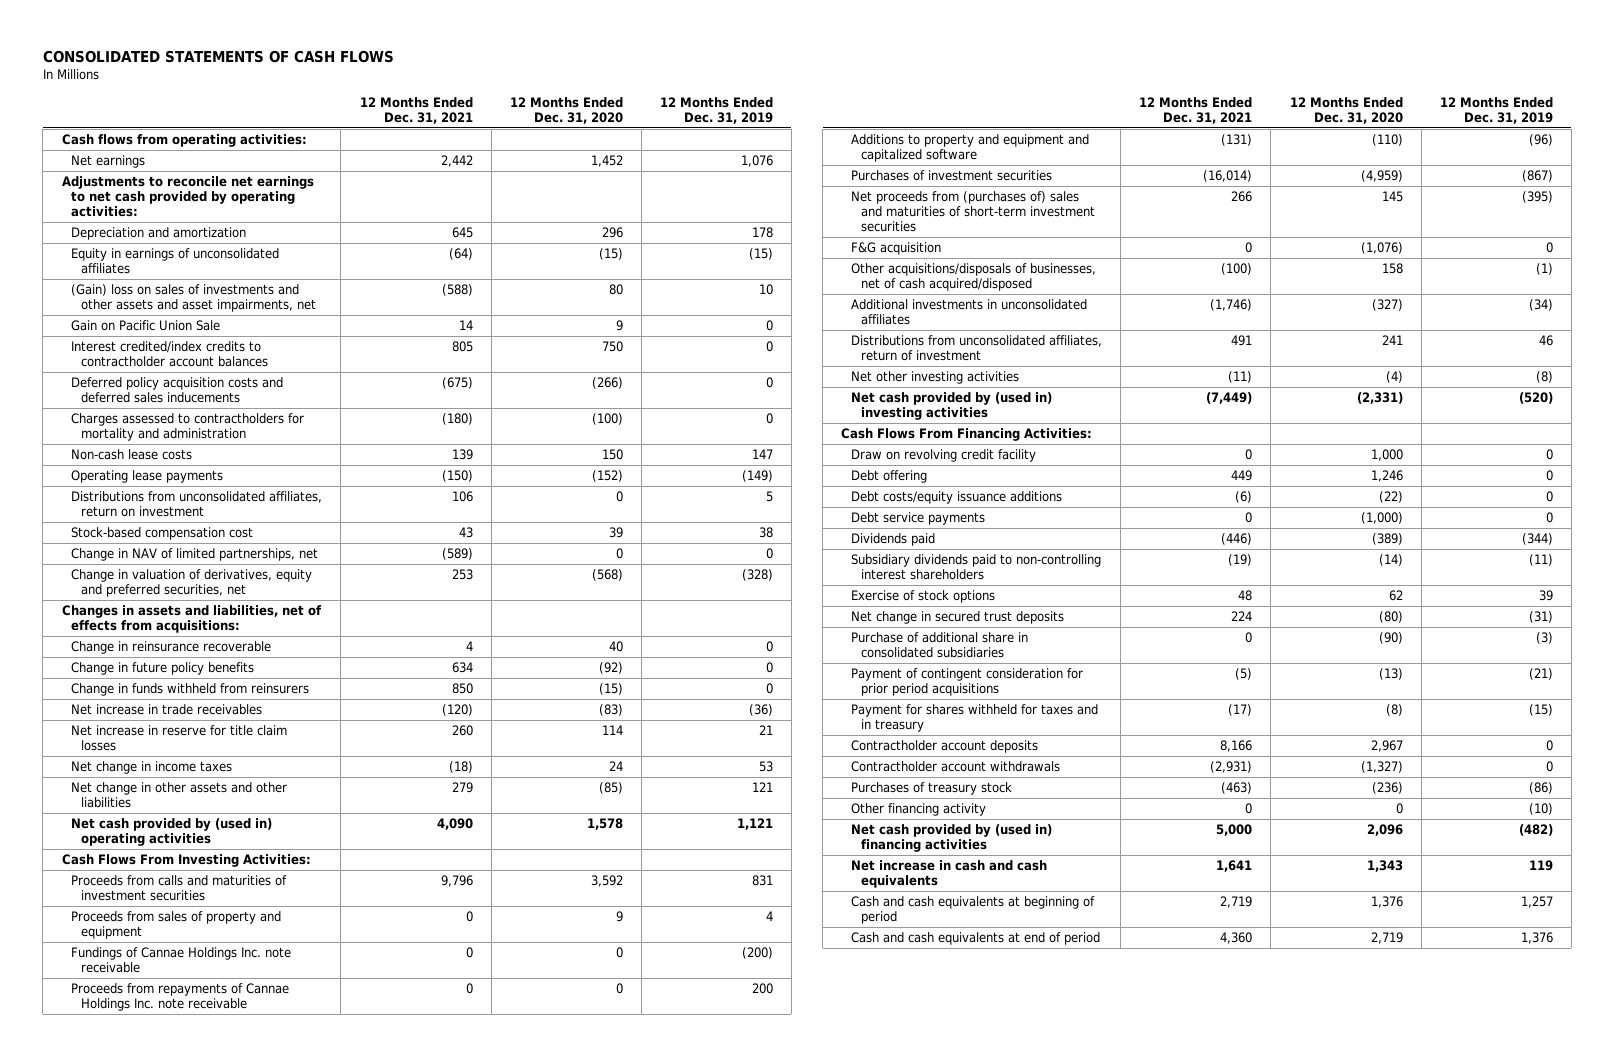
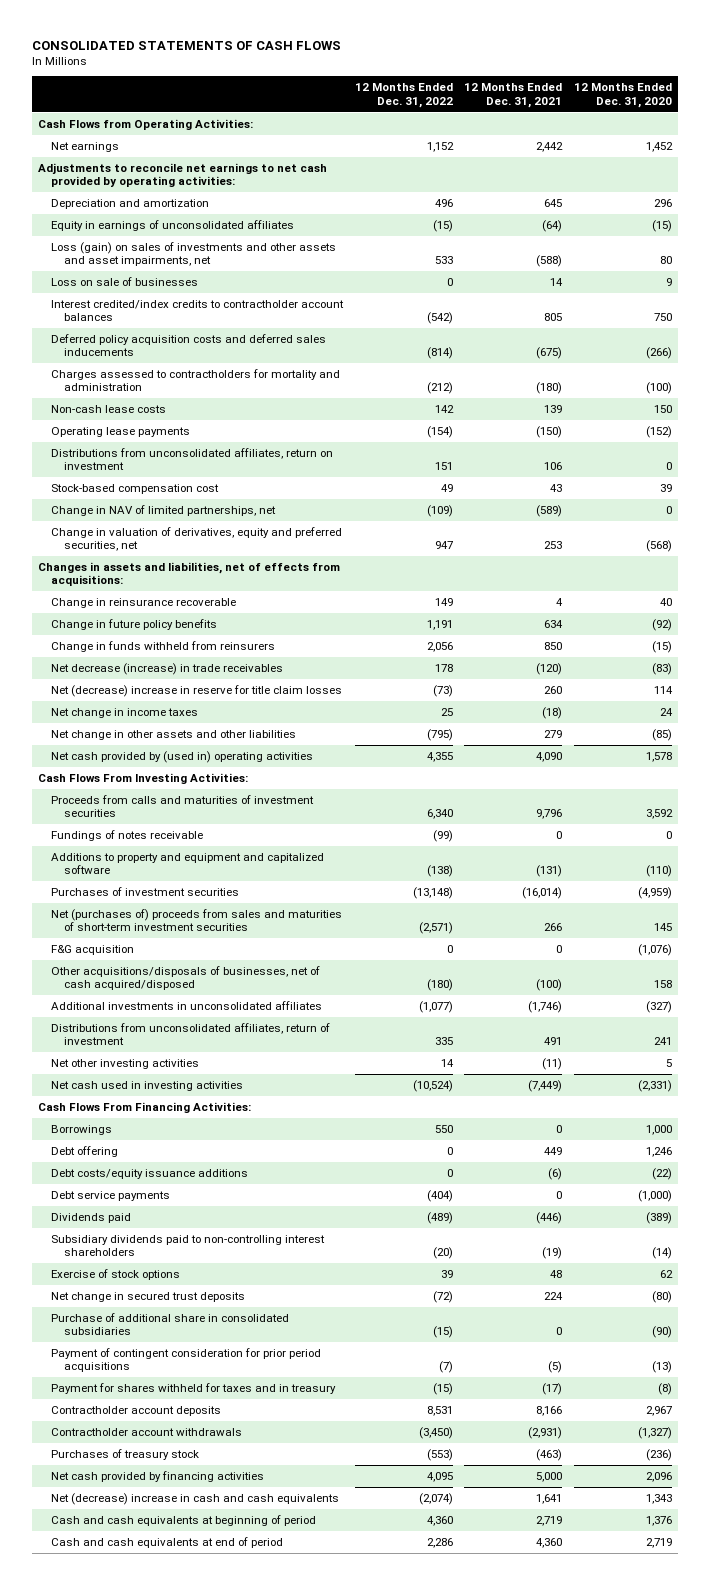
[659,96,773,124] 12 Months Ended Dec. 31, 2019 -> none
none -> [354,83,453,108] 12 Months Ended Dec. 31, 2022
[61,133,307,147] Cash flows from operating activities: -> [38,118,254,130] Cash Flows from Operating Activities:
[71,283,317,313] (Gain) loss on sales of investments and other assets and asset impairments, net -> [51,241,337,267] Loss (gain) on sales of investments and other assets and asset impairments, net
[71,319,221,331] Gain on Pacific Union Sale -> [51,276,199,286] Loss on sale of businesses
[71,703,263,715] Net increase in trade receivables -> [51,662,284,675] Net decrease (increase) in trade receivables
[71,724,288,752] Net increase in reserve for title claim losses -> [51,684,343,697] Net (decrease) increase in reserve for title claim losses
[71,910,282,940] Proceeds from sales of property and equipment -> none
[71,982,290,1012] Proceeds from repayments of Cannae Holdings Inc. note receivable -> none
[71,946,292,974] Fundings of Cannae Holdings Inc. note receivable -> [51,829,204,841] Fundings of notes receivable
[851,190,1096,233] Net proceeds from (purchases of) sales and maturities of short-term investment securities -> [51,908,343,932] Net (purchases of) proceeds from sales and maturities of short-term investment securities
[1385,370,1403,383] (4) -> [665,1058,672,1067] 5
[851,391,1053,421] Net cash provided by (used in) investing activities -> [51,1080,244,1091] Net cash used in investing activities
[851,448,1037,462] Draw on revolving credit facility -> [51,1124,113,1135] Borrowings
[851,802,987,816] Other financing activity -> none
[851,823,1053,853] Net cash provided by (used in) financing activities -> [51,1470,265,1482] Net cash provided by financing activities
[851,859,1048,889] Net increase in cash and cash equivalents -> [51,1492,340,1505] Net (decrease) increase in cash and cash equivalents

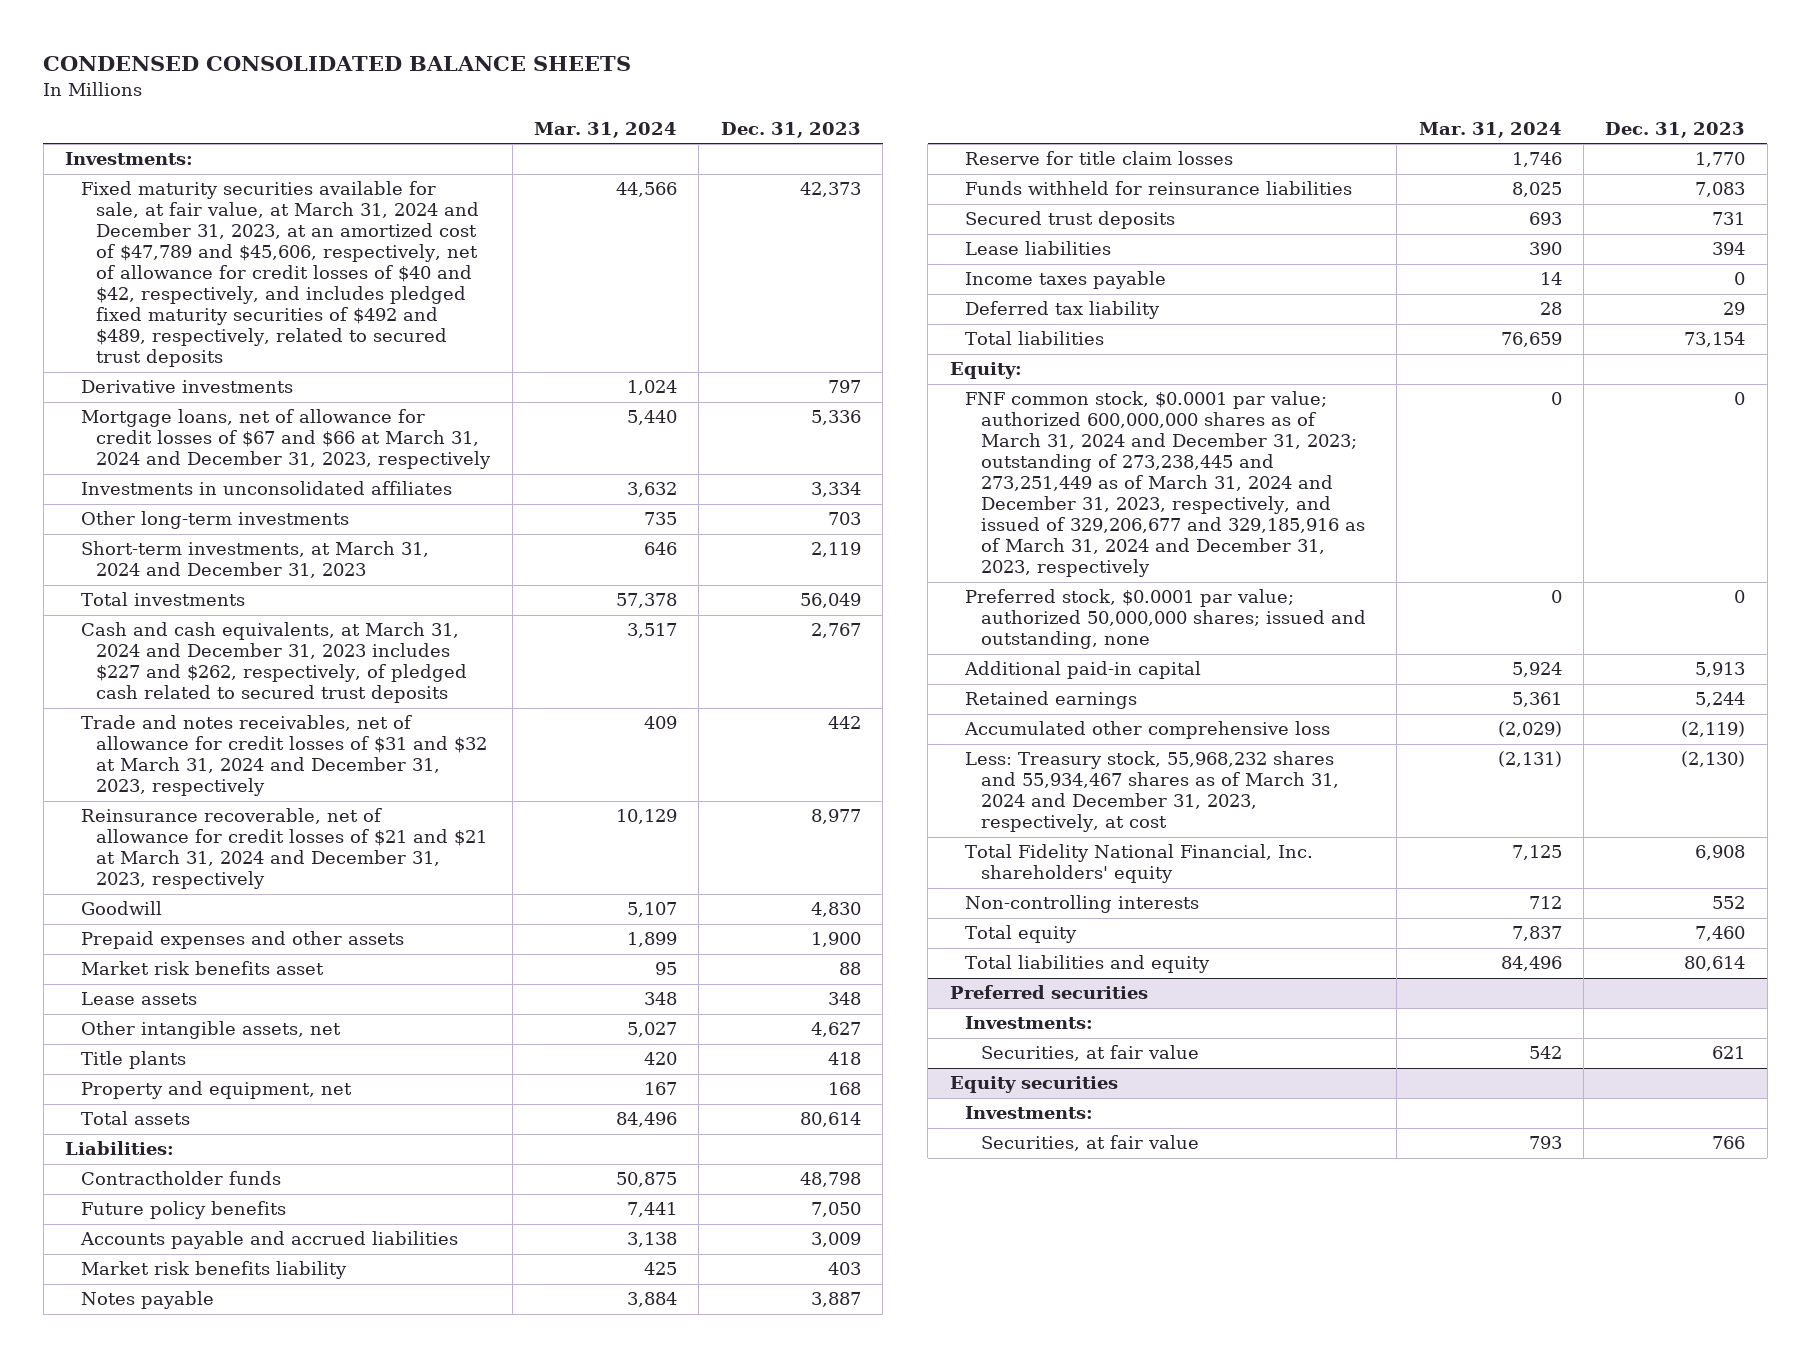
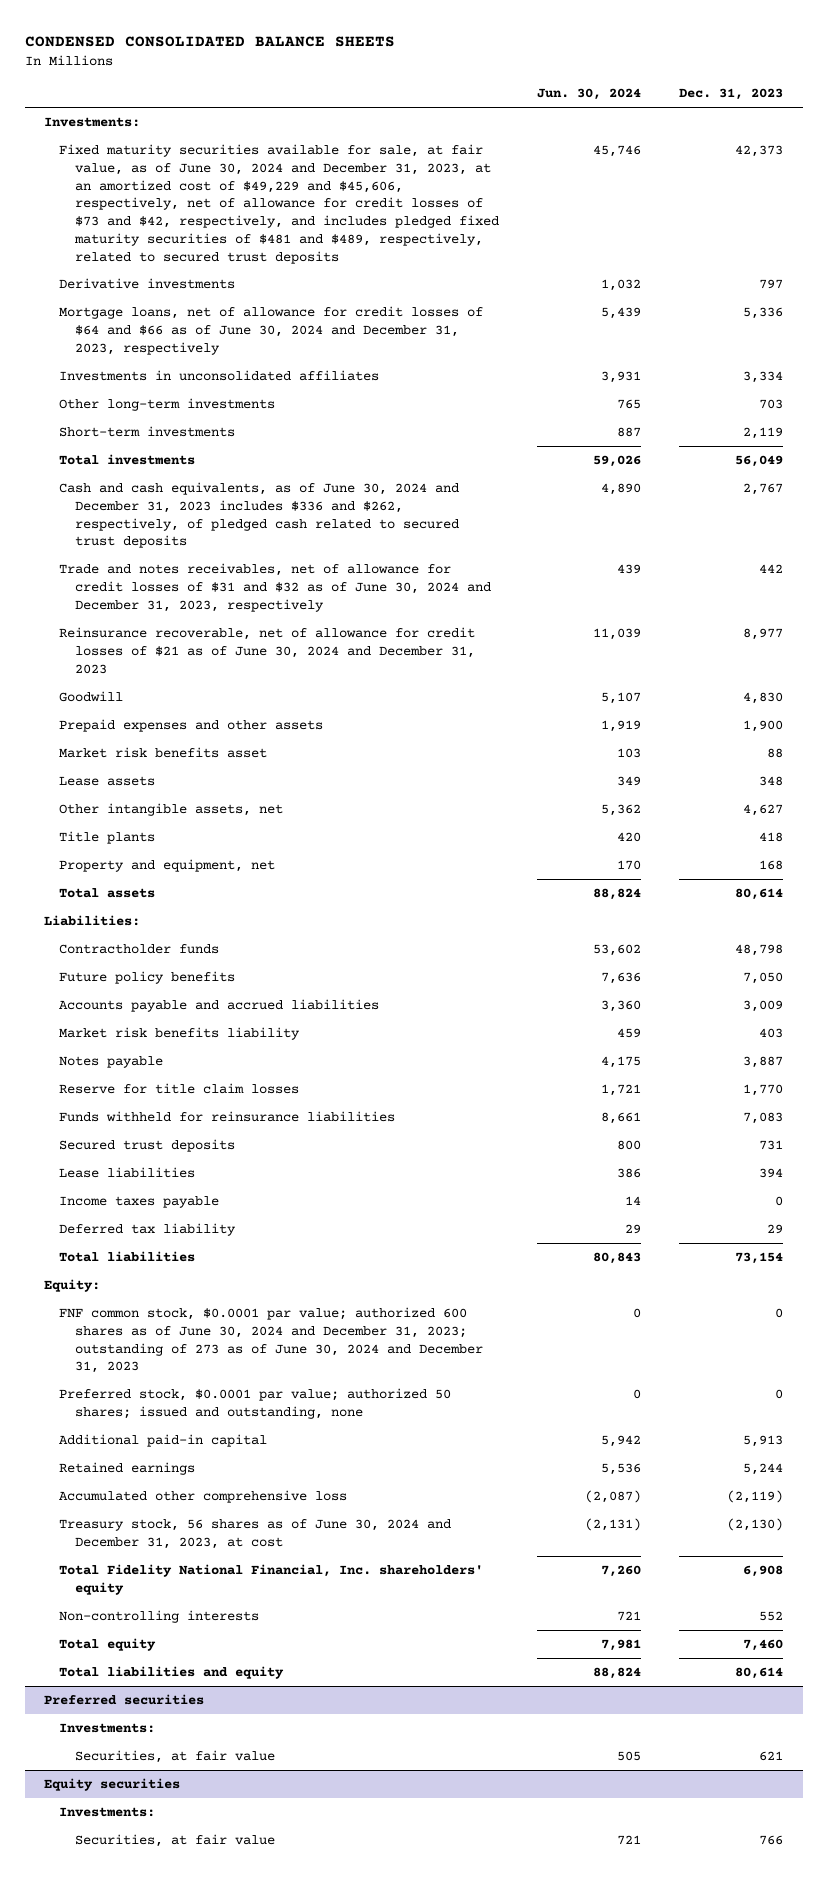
[534,122,678,139] Mar. 31, 2024 -> none
none -> [537,88,642,101] Jun. 30, 2024
[80,181,480,368] Fixed maturity securities available for sale, at fair value, at March 31, 2024 and December 31, 2023, at an amortized cost of $47,789 and $45,606, respectively, net of allowance for credit losses of $40 and $42, respectively, and includes pledged fixed maturity securities of $492 and $489, respectively, related to secured trust deposits -> [59,144,499,264] Fixed maturity securities available for sale, at fair value, as of June 30, 2024 and December 31, 2023, at an amortized cost of $49,229 and $45,606, respectively, net of allowance for credit losses of $73 and $42, respectively, and includes pledged fixed maturity securities of $481 and $489, respectively, related to secured trust deposits
[80,409,492,470] Mortgage loans, net of allowance for credit losses of $67 and $66 at March 31, 2024 and December 31, 2023, respectively -> [59,306,484,355] Mortgage loans, net of allowance for credit losses of $64 and $66 as of June 30, 2024 and December 31, 2023, respectively
[80,541,429,579] Short-term investments, at March 31, 2024 and December 31, 2023 -> [59,426,236,438] Short-term investments
[80,622,468,704] Cash and cash equivalents, at March 31, 2024 and December 31, 2023 includes $227 and $262, respectively, of pledged cash related to secured trust deposits -> [59,482,460,549] Cash and cash equivalents, as of June 30, 2024 and December 31, 2023 includes $336 and $262, respectively, of pledged cash related to secured trust deposits
[80,715,488,797] Trade and notes receivables, net of allowance for credit losses of $31 and $32 at March 31, 2024 and December 31, 2023, respectively -> [59,563,491,612] Trade and notes receivables, net of allowance for credit losses of $31 and $32 as of June 30, 2024 and December 31, 2023, respectively
[80,808,488,890] Reinsurance recoverable, net of allowance for credit losses of $21 and $21 at March 31, 2024 and December 31, 2023, respectively -> [59,627,476,674] Reinsurance recoverable, net of allowance for credit losses of $21 as of June 30, 2024 and December 31, 2023
[965,391,1366,578] FNF common stock, $0.0001 par value; authorized 600,000,000 shares as of March 31, 2024 and December 31, 2023; outstanding of 273,238,445 and 273,251,449 as of March 31, 2024 and December 31, 2023, respectively, and issued of 329,206,677 and 329,185,916 as of March 31, 2024 and December 31, 2023, respectively -> [59,1307,483,1374] FNF common stock, $0.0001 par value; authorized 600 shares as of June 30, 2024 and December 31, 2023; outstanding of 273 as of June 30, 2024 and December 31, 2023
[965,589,1367,650] Preferred stock, $0.0001 par value; authorized 50,000,000 shares; issued and outstanding, none -> [59,1388,452,1419] Preferred stock, $0.0001 par value; authorized 50 shares; issued and outstanding, none
[965,751,1340,833] Less: Treasury stock, 55,968,232 shares and 55,934,467 shares as of March 31, 2024 and December 31, 2023, respectively, at cost -> [59,1519,452,1549] Treasury stock, 56 shares as of June 30, 2024 and December 31, 2023, at cost

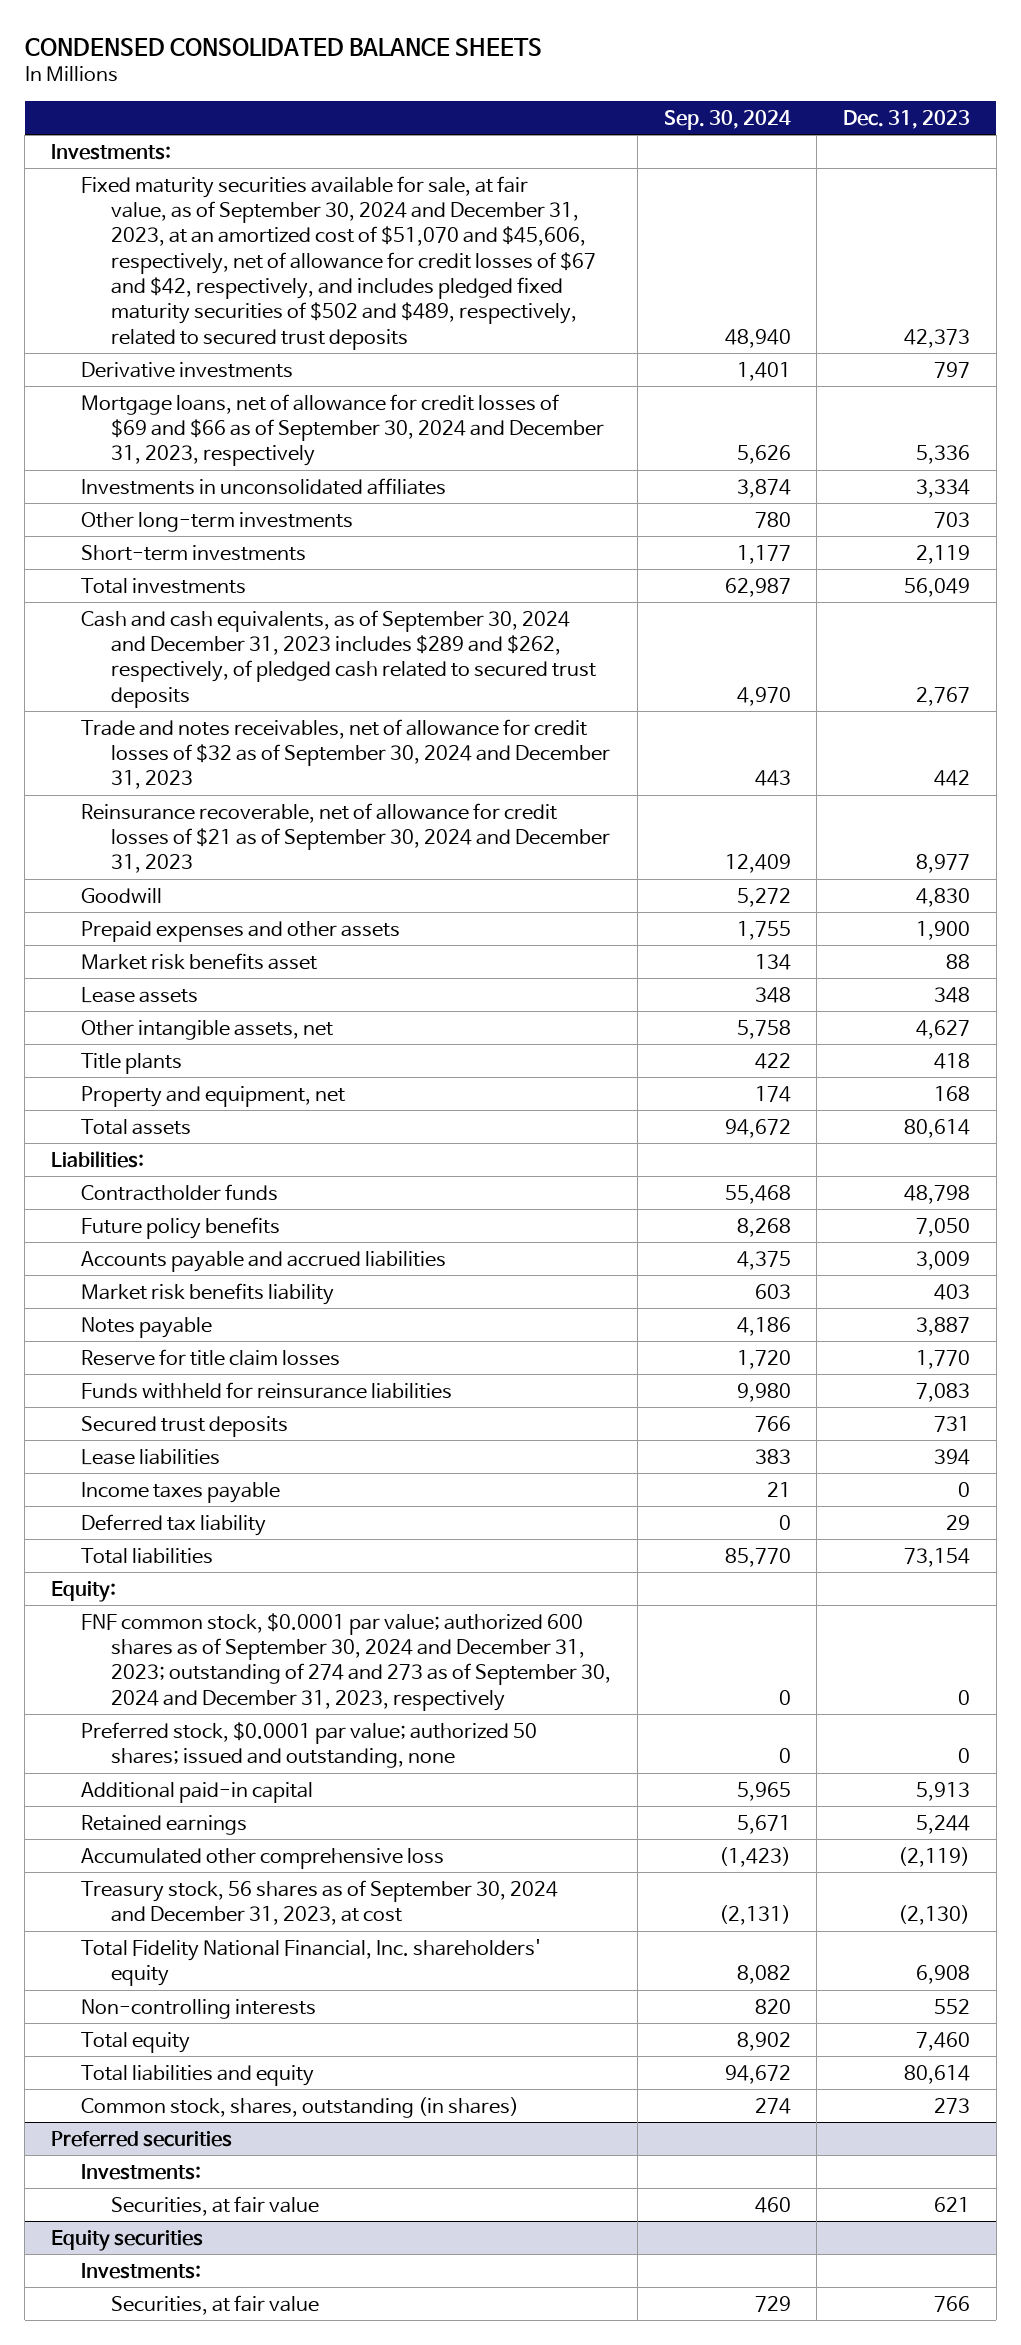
[537,88,642,101] Jun. 30, 2024 -> none
none -> [663,109,791,130] Sep. 30, 2024
[59,144,499,264] Fixed maturity securities available for sale, at fair value, as of June 30, 2024 and December 31, 2023, at an amortized cost of $49,229 and $45,606, respectively, net of allowance for credit losses of $73 and $42, respectively, and includes pledged fixed maturity securities of $481 and $489, respectively, related to secured trust deposits -> [81,175,597,350] Fixed maturity securities available for sale, at fair value, as of September 30, 2024 and December 31, 2023, at an amortized cost of $51,070 and $45,606, respectively, net of allowance for credit losses of $67 and $42, respectively, and includes pledged fixed maturity securities of $502 and $489, respectively, related to secured trust deposits
[59,306,484,355] Mortgage loans, net of allowance for credit losses of $64 and $66 as of June 30, 2024 and December 31, 2023, respectively -> [81,393,605,467] Mortgage loans, net of allowance for credit losses of $69 and $66 as of September 30, 2024 and December 31, 2023, respectively
[59,482,460,549] Cash and cash equivalents, as of June 30, 2024 and December 31, 2023 includes $336 and $262, respectively, of pledged cash related to secured trust deposits -> [81,609,597,708] Cash and cash equivalents, as of September 30, 2024 and December 31, 2023 includes $289 and $262, respectively, of pledged cash related to secured trust deposits
[59,563,491,612] Trade and notes receivables, net of allowance for credit losses of $31 and $32 as of June 30, 2024 and December 31, 2023, respectively -> [81,718,611,790] Trade and notes receivables, net of allowance for credit losses of $32 as of September 30, 2024 and December 31, 2023
[59,627,476,674] Reinsurance recoverable, net of allowance for credit losses of $21 as of June 30, 2024 and December 31, 2023 -> [81,802,611,874] Reinsurance recoverable, net of allowance for credit losses of $21 as of September 30, 2024 and December 31, 2023
[59,1307,483,1374] FNF common stock, $0.0001 par value; authorized 600 shares as of June 30, 2024 and December 31, 2023; outstanding of 273 as of June 30, 2024 and December 31, 2023 -> [81,1612,612,1711] FNF common stock, $0.0001 par value; authorized 600 shares as of September 30, 2024 and December 31, 2023; outstanding of 274 and 273 as of September 30, 2024 and December 31, 2023, respectively
[59,1519,452,1549] Treasury stock, 56 shares as of June 30, 2024 and December 31, 2023, at cost -> [81,1879,559,1926] Treasury stock, 56 shares as of September 30, 2024 and December 31, 2023, at cost
none -> [81,2096,520,2118] Common stock, shares, outstanding (in shares)

